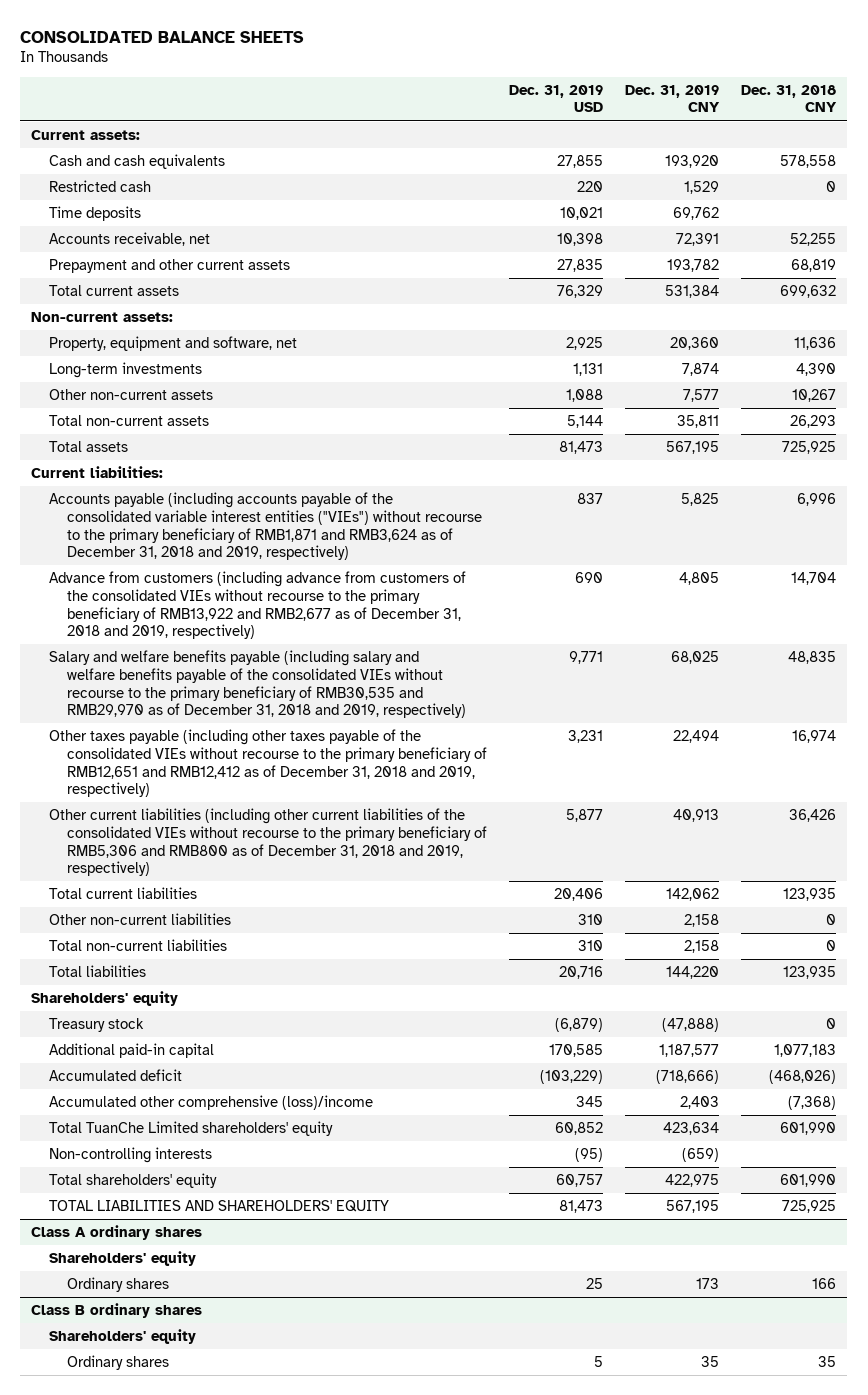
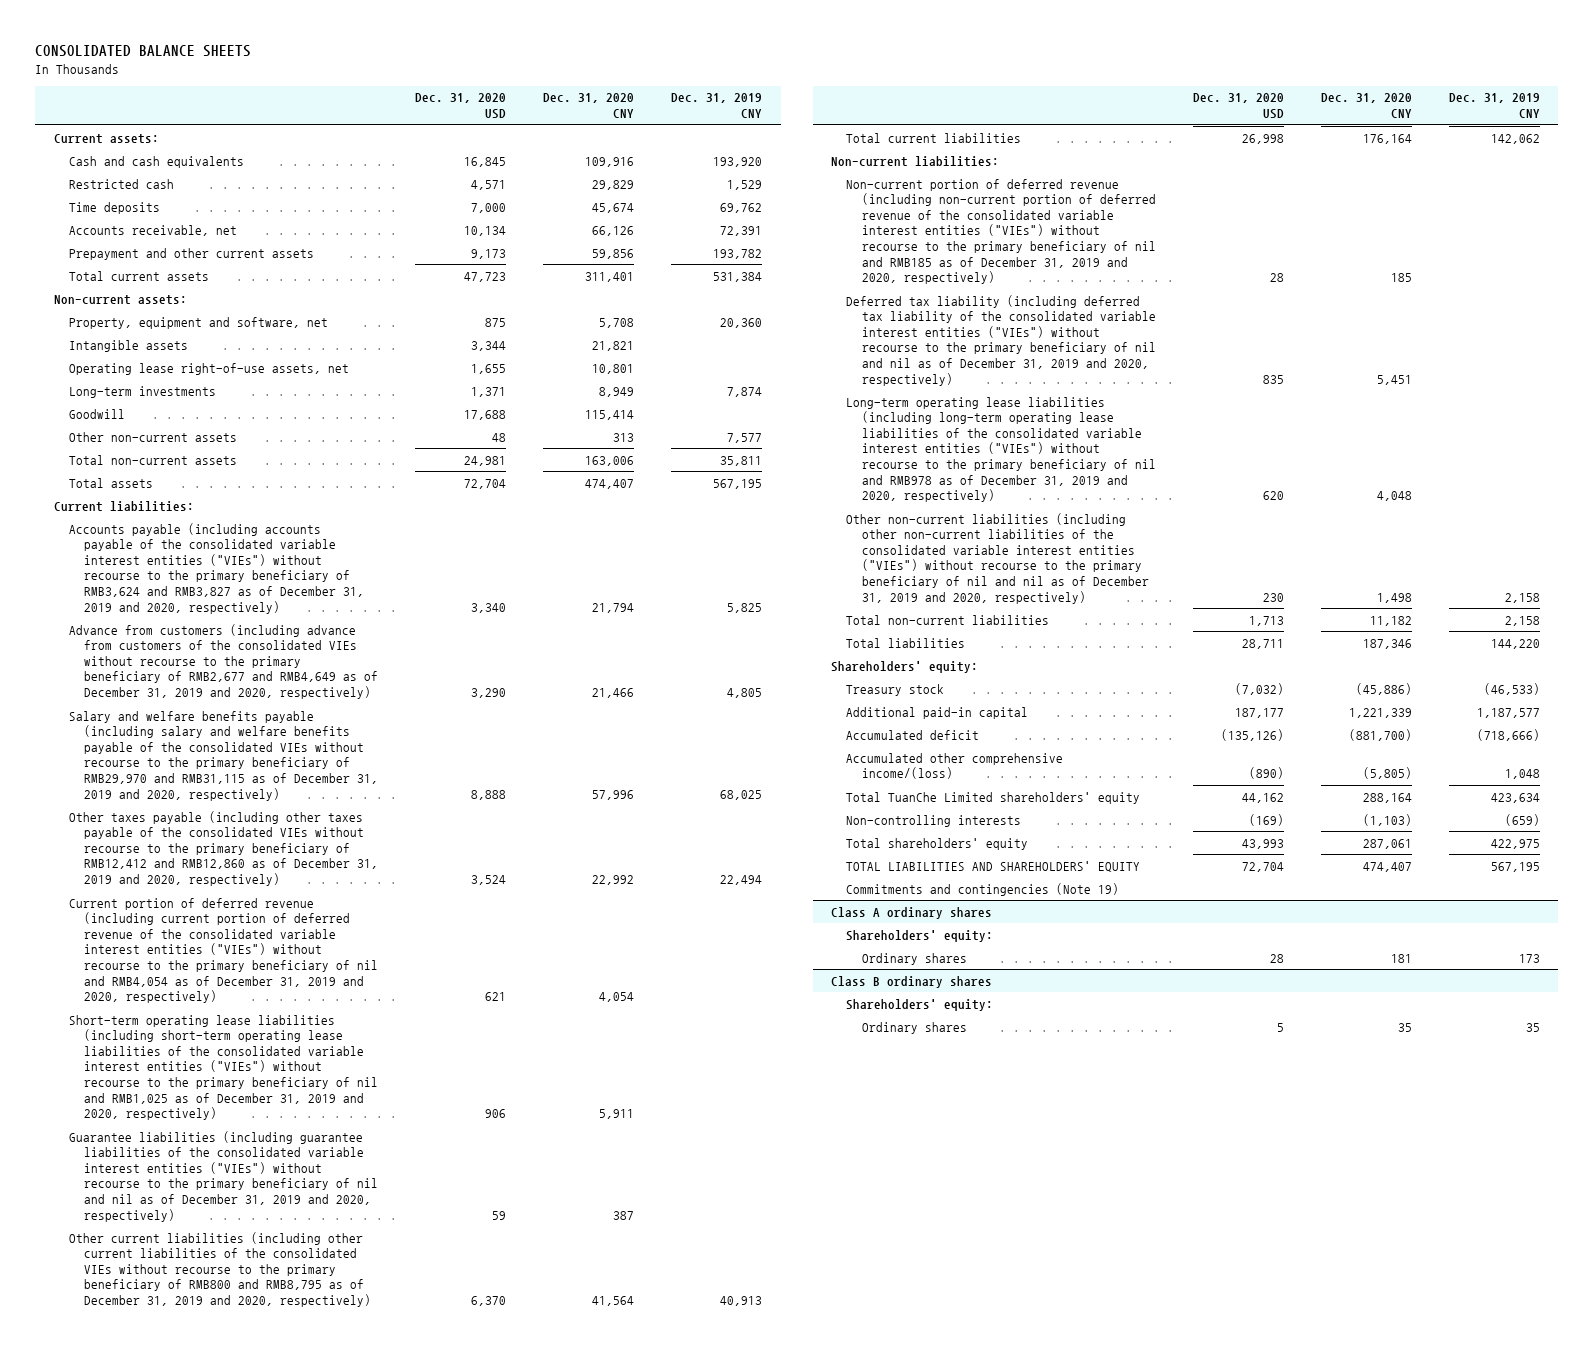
[508,84,603,113] Dec. 31, 2019 USD -> none
[741,84,838,113] Dec. 31, 2018 CNY -> none
none -> [415,93,507,119] Dec. 31, 2020 USD
none -> [543,93,635,118] Dec. 31, 2020 CNY
none -> [68,339,188,352] Intangible assets
none -> [68,362,349,375] Operating lease right-of-use assets, net
none -> [68,408,125,419] Goodwill
[49,491,482,561] Accounts payable (including accounts payable of the consolidated variable interest entities ("VIEs") without recourse to the primary beneficiary of RMB1,871 and RMB3,624 as of December 31, 2018 and 2019, respectively) -> [68,522,365,614] Accounts payable (including accounts payable of the consolidated variable interest entities ("VIEs") without recourse to the primary beneficiary of RMB3,624 and RMB3,827 as of December 31, 2019 and 2020, respectively)
[49,570,467,640] Advance from customers (including advance from customers of the consolidated VIEs without recourse to the primary beneficiary of RMB13,922 and RMB2,677 as of December 31, 2018 and 2019, respectively) -> [68,623,379,700] Advance from customers (including advance from customers of the consolidated VIEs without recourse to the primary beneficiary of RMB2,677 and RMB4,649 as of December 31, 2019 and 2020, respectively)
[49,649,466,719] Salary and welfare benefits payable (including salary and welfare benefits payable of the consolidated VIEs without recourse to the primary beneficiary of RMB30,535 and RMB29,970 as of December 31, 2018 and 2019, respectively) -> [68,710,379,801] Salary and welfare benefits payable (including salary and welfare benefits payable of the consolidated VIEs without recourse to the primary beneficiary of RMB29,970 and RMB31,115 as of December 31, 2019 and 2020, respectively)
[49,728,487,798] Other taxes payable (including other taxes payable of the consolidated VIEs without recourse to the primary beneficiary of RMB12,651 and RMB12,412 as of December 31, 2018 and 2019, respectively) -> [68,810,379,887] Other taxes payable (including other taxes payable of the consolidated VIEs without recourse to the primary beneficiary of RMB12,412 and RMB12,860 as of December 31, 2019 and 2020, respectively)
none -> [68,897,379,1004] Current portion of deferred revenue (including current portion of deferred revenue of the consolidated variable interest entities ("VIEs") without recourse to the primary beneficiary of nil and RMB4,054 as of December 31, 2019 and 2020, respectively)
none -> [68,1014,379,1121] Short-term operating lease liabilities (including short-term operating lease liabilities of the consolidated variable interest entities ("VIEs") without recourse to the primary beneficiary of nil and RMB1,025 as of December 31, 2019 and 2020, respectively)
none -> [68,1130,379,1222] Guarantee liabilities (including guarantee liabilities of the consolidated variable interest entities ("VIEs") without recourse to the primary beneficiary of nil and nil as of December 31, 2019 and 2020, respectively)
[49,807,487,877] Other current liabilities (including other current liabilities of the consolidated VIEs without recourse to the primary beneficiary of RMB5,306 and RMB800 as of December 31, 2018 and 2019, respectively) -> [68,1231,372,1308] Other current liabilities (including other current liabilities of the consolidated VIEs without recourse to the primary beneficiary of RMB800 and RMB8,795 as of December 31, 2019 and 2020, respectively)
none -> [831,155,1000,167] Non-current liabilities:
none -> [846,178,1156,285] Non-current portion of deferred revenue (including non-current portion of deferred revenue of the consolidated variable interest entities ("VIEs") without recourse to the primary beneficiary of nil and RMB185 as of December 31, 2019 and 2020, respectively)
none -> [846,294,1156,386] Deferred tax liability (including deferred tax liability of the consolidated variable interest entities ("VIEs") without recourse to the primary beneficiary of nil and nil as of December 31, 2019 and 2020, respectively)
none -> [846,396,1156,503] Long-term operating lease liabilities (including long-term operating lease liabilities of the consolidated variable interest entities ("VIEs") without recourse to the primary beneficiary of nil and RMB978 as of December 31, 2019 and 2020, respectively)
[49,912,232,925] Other non-current liabilities -> [846,512,1149,604] Other non-current liabilities (including other non-current liabilities of the consolidated variable interest entities ("VIEs") without recourse to the primary beneficiary of nil and nil as of December 31, 2019 and 2020, respectively)
[31,990,179,1006] Shareholders' equity -> [831,660,979,673] Shareholders' equity:
[662,1017,720,1032] (47,888) -> [1483,682,1540,695] (46,533)
[49,1094,374,1110] Accumulated other comprehensive (loss)/income -> [846,752,1064,780] Accumulated other comprehensive income/(loss)
[680,1095,720,1109] 2,403 -> [1504,769,1540,780] 1,048
none -> [846,882,1120,896] Commitments and contingencies (Note 19)
[49,1250,197,1266] Shareholders' equity -> [846,929,994,942] Shareholders' equity:
[49,1328,197,1344] Shareholders' equity -> [846,998,994,1011] Shareholders' equity:

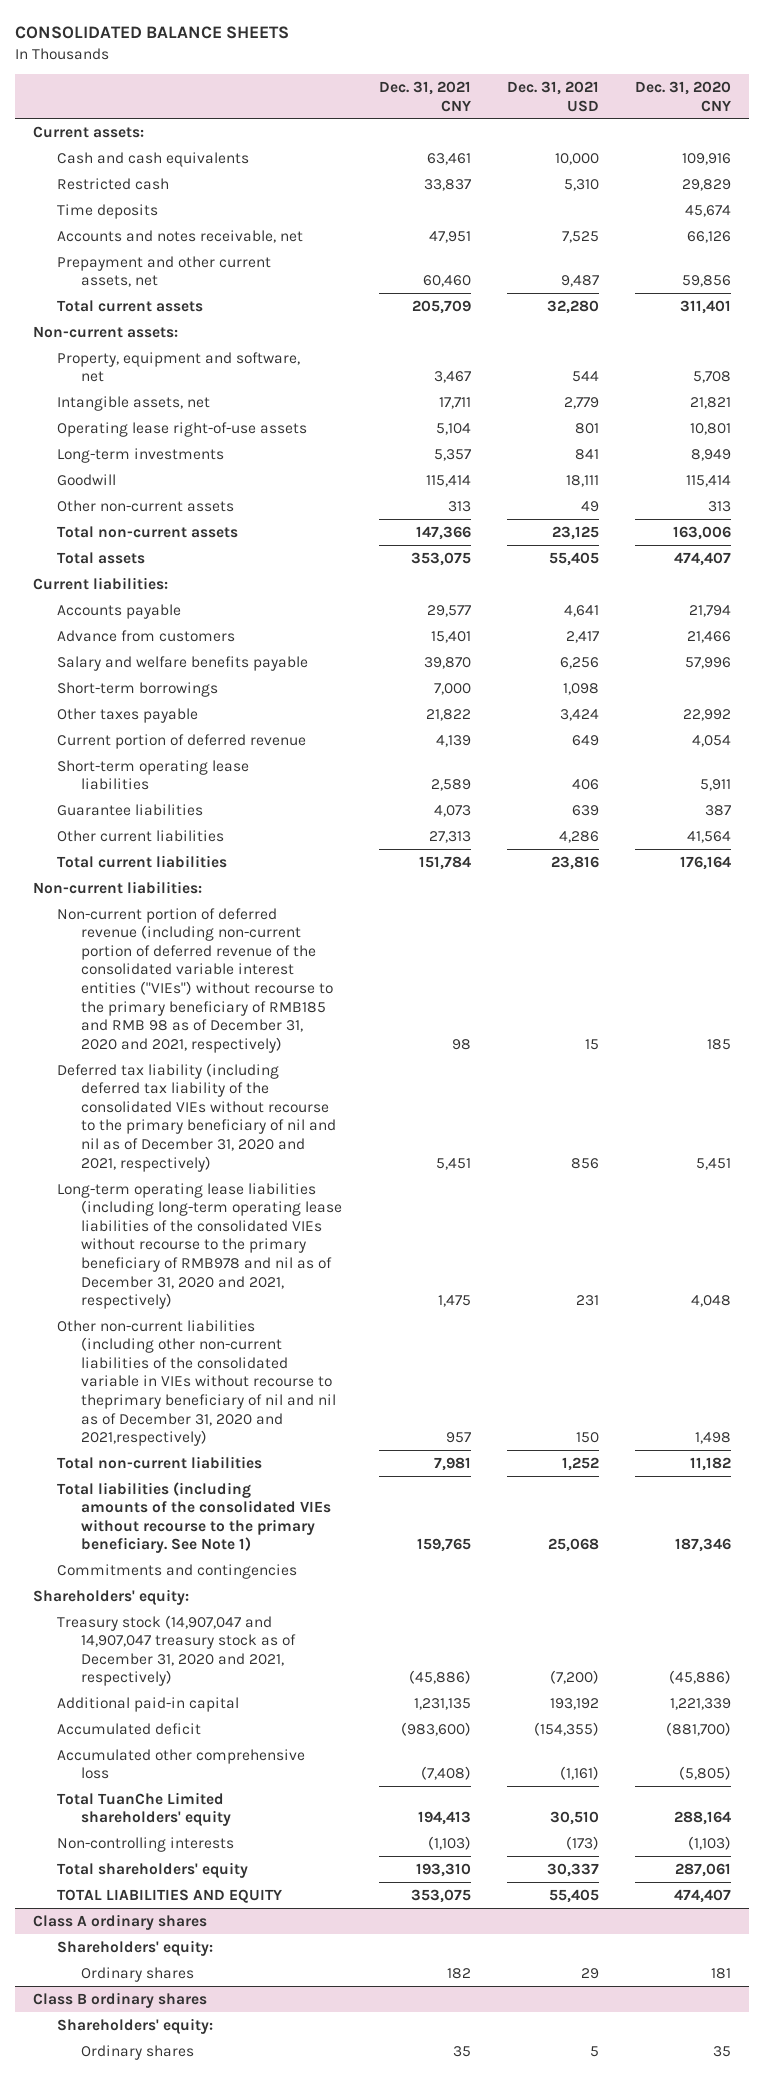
[415,93,507,119] Dec. 31, 2020 USD -> none
[671,93,763,118] Dec. 31, 2019 CNY -> none
none -> [378,80,471,112] Dec. 31, 2021 CNY
none -> [506,80,599,112] Dec. 31, 2021 USD
[68,224,237,236] Accounts receivable, net -> [56,229,303,243] Accounts and notes receivable, net
[68,247,314,260] Prepayment and other current assets -> [56,255,271,288] Prepayment and other current assets, net
[68,339,188,352] Intangible assets -> [56,395,210,411] Intangible assets, net
[68,362,349,375] Operating lease right-of-use assets, net -> [56,421,307,437] Operating lease right-of-use assets
[68,522,365,614] Accounts payable (including accounts payable of the consolidated variable interest entities ("VIEs") without recourse to the primary beneficiary of RMB3,624 and RMB3,827 as of December 31, 2019 and 2020, respectively) -> [56,603,181,619] Accounts payable
[68,623,379,700] Advance from customers (including advance from customers of the consolidated VIEs without recourse to the primary beneficiary of RMB2,677 and RMB4,649 as of December 31, 2019 and 2020, respectively) -> [56,629,235,642] Advance from customers
[68,710,379,801] Salary and welfare benefits payable (including salary and welfare benefits payable of the consolidated VIEs without recourse to the primary beneficiary of RMB29,970 and RMB31,115 as of December 31, 2019 and 2020, respectively) -> [56,655,308,671] Salary and welfare benefits payable
none -> [56,681,218,697] Short-term borrowings
[68,810,379,887] Other taxes payable (including other taxes payable of the consolidated VIEs without recourse to the primary beneficiary of RMB12,412 and RMB12,860 as of December 31, 2019 and 2020, respectively) -> [56,707,198,723] Other taxes payable
[68,897,379,1004] Current portion of deferred revenue (including current portion of deferred revenue of the consolidated variable interest entities ("VIEs") without recourse to the primary beneficiary of nil and RMB4,054 as of December 31, 2019 and 2020, respectively) -> [56,733,306,749] Current portion of deferred revenue
[68,1014,379,1121] Short-term operating lease liabilities (including short-term operating lease liabilities of the consolidated variable interest entities ("VIEs") without recourse to the primary beneficiary of nil and RMB1,025 as of December 31, 2019 and 2020, respectively) -> [56,759,249,791] Short-term operating lease liabilities
[68,1130,379,1222] Guarantee liabilities (including guarantee liabilities of the consolidated variable interest entities ("VIEs") without recourse to the primary beneficiary of nil and nil as of December 31, 2019 and 2020, respectively) -> [56,803,203,816] Guarantee liabilities
[68,1231,372,1308] Other current liabilities (including other current liabilities of the consolidated VIEs without recourse to the primary beneficiary of RMB800 and RMB8,795 as of December 31, 2019 and 2020, respectively) -> [56,829,224,842] Other current liabilities
[846,178,1156,285] Non-current portion of deferred revenue (including non-current portion of deferred revenue of the consolidated variable interest entities ("VIEs") without recourse to the primary beneficiary of nil and RMB185 as of December 31, 2019 and 2020, respectively) -> [56,907,334,1053] Non-current portion of deferred revenue (including non-current portion of deferred revenue of the consolidated variable interest entities ("VIEs") without recourse to the primary beneficiary of RMB185 and RMB 98 as of December 31, 2020 and 2021, respectively)
[846,294,1156,386] Deferred tax liability (including deferred tax liability of the consolidated variable interest entities ("VIEs") without recourse to the primary beneficiary of nil and nil as of December 31, 2019 and 2020, respectively) -> [56,1062,337,1172] Deferred tax liability (including deferred tax liability of the consolidated VIEs without recourse to the primary beneficiary of nil and nil as of December 31, 2020 and 2021, respectively)
[846,396,1156,503] Long-term operating lease liabilities (including long-term operating lease liabilities of the consolidated variable interest entities ("VIEs") without recourse to the primary beneficiary of nil and RMB978 as of December 31, 2019 and 2020, respectively) -> [56,1182,343,1310] Long-term operating lease liabilities (including long-term operating lease liabilities of the consolidated VIEs without recourse to the primary beneficiary of RMB978 and nil as of December 31, 2020 and 2021, respectively)
[846,512,1149,604] Other non-current liabilities (including other non-current liabilities of the consolidated variable interest entities ("VIEs") without recourse to the primary beneficiary of nil and nil as of December 31, 2019 and 2020, respectively) -> [56,1319,337,1447] Other non-current liabilities (including other non-current liabilities of the consolidated variable in VIEs without recourse to theprimary beneficiary of nil and nil as of December 31, 2020 and 2021,respectively)
[846,637,966,648] Total liabilities -> [56,1481,332,1554] Total liabilities (including amounts of the consolidated VIEs without recourse to the primary beneficiary. See Note 1)
none -> [56,1563,297,1579] Commitments and contingencies
[846,683,945,696] Treasury stock -> [56,1614,297,1687] Treasury stock (14,907,047 and 14,907,047 treasury stock as of December 31, 2020 and 2021, respectively)
[846,752,1064,780] Accumulated other comprehensive income/(loss) -> [56,1748,305,1780] Accumulated other comprehensive loss
[846,882,1120,896] Commitments and contingencies (Note 19) -> none
[846,860,1141,872] TOTAL LIABILITIES AND SHAREHOLDERS' EQUITY -> [56,1888,282,1903] TOTAL LIABILITIES AND EQUITY

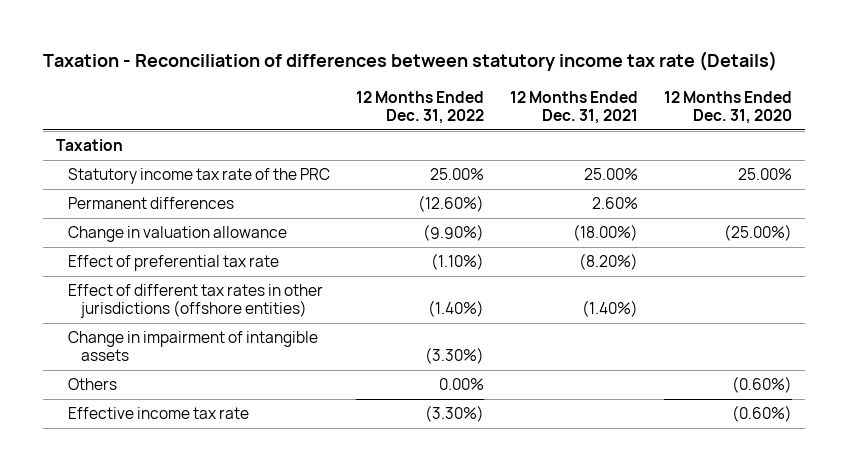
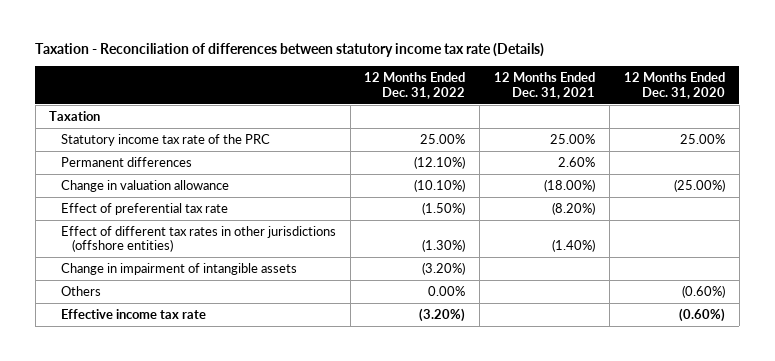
[418,195,485,213] (12.60%) -> [414,155,466,169] (12.10%)
[423,224,485,242] (9.90%) -> [414,178,466,192] (10.10%)
[431,253,485,271] (1.10%) -> [422,201,466,215] (1.50%)
[428,300,485,318] (1.40%) -> [422,239,466,253] (1.30%)
[425,347,485,365] (3.30%) -> [422,261,466,275] (3.20%)
[425,405,485,423] (3.30%) -> [419,307,466,322] (3.20%)

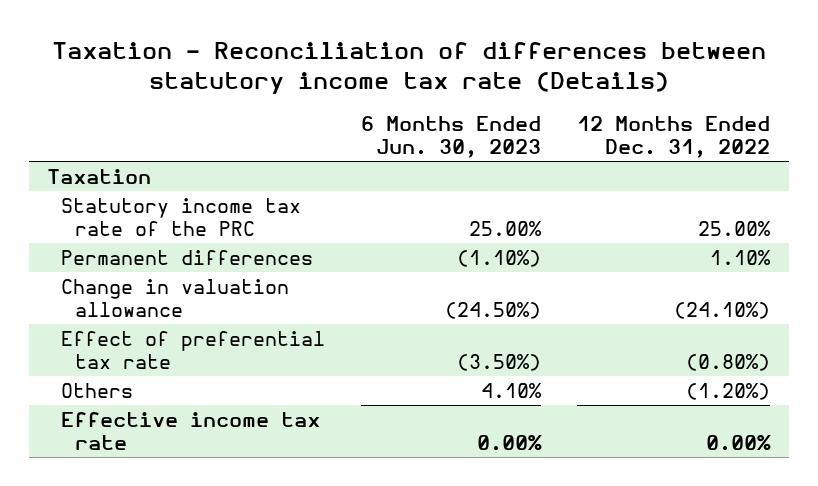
[494,72,596,99] 12 Months Ended Dec. 31, 2021 -> none
[624,72,726,99] 12 Months Ended Dec. 31, 2020 -> none
none -> [361,115,542,159] 6 Months Ended Jun. 30, 2023
[60,225,336,253] Effect of different tax rates in other jurisdictions (offshore entities) -> none
[60,262,297,275] Change in impairment of intangible assets -> none
[414,155,466,169] (12.10%) -> [710,249,772,265] 1.10%
[414,178,466,192] (10.10%) -> [674,302,771,320] (24.10%)
[422,201,466,215] (1.50%) -> [686,354,771,372] (0.80%)
[428,285,466,296] 0.00% -> [686,382,771,400] (1.20%)
[419,307,466,322] (3.20%) -> [706,435,772,452] 0.00%

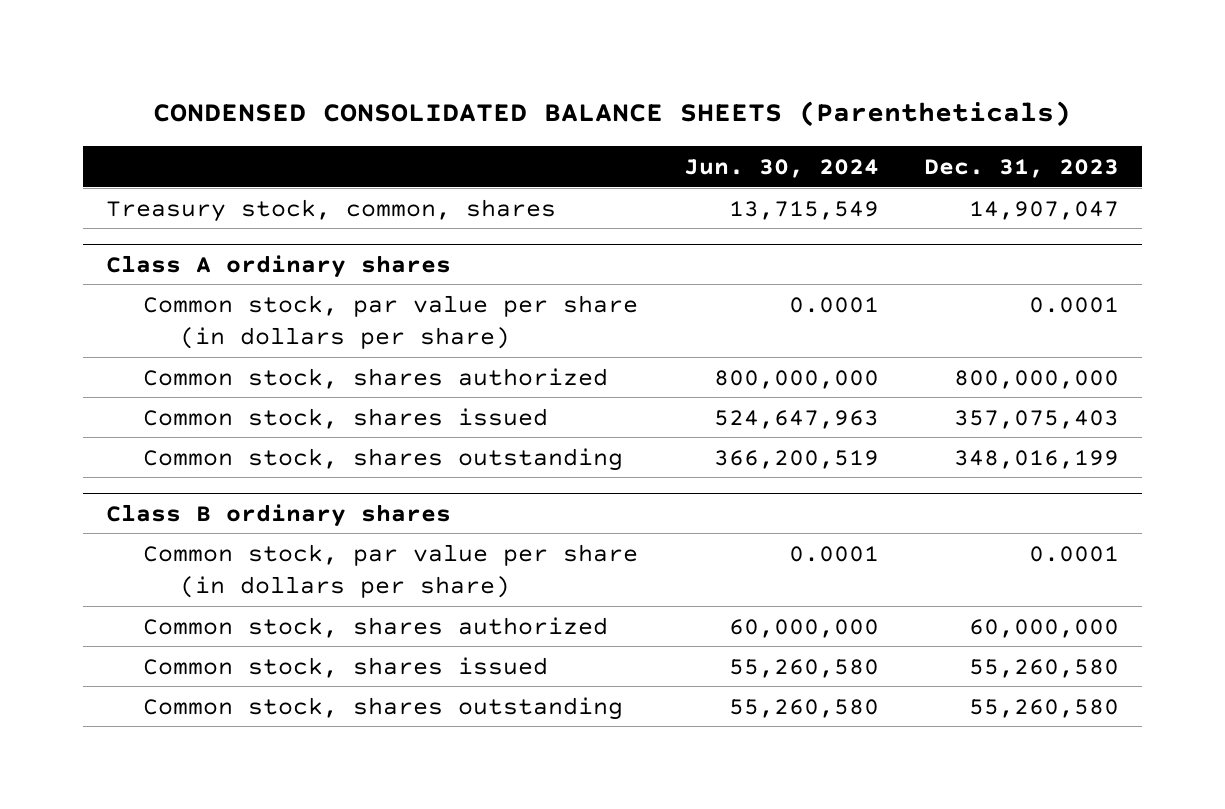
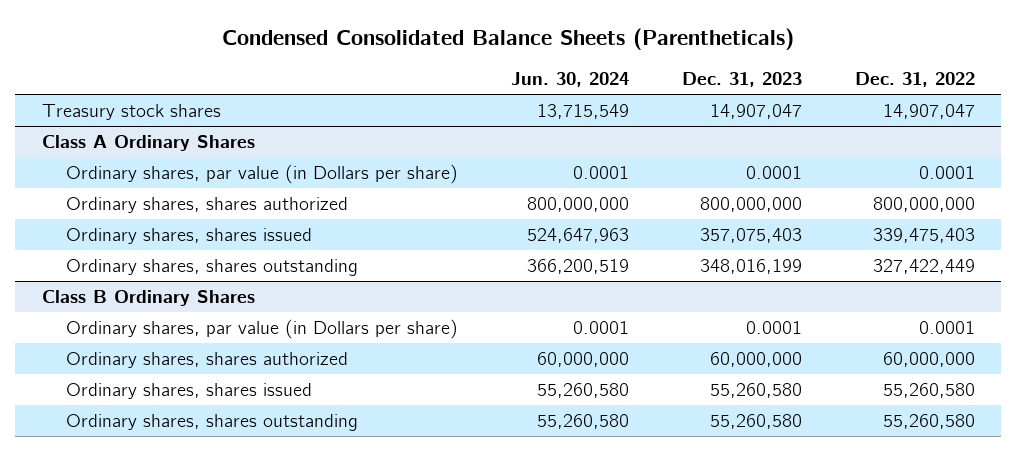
[153,101,1072,128] CONDENSED CONSOLIDATED BALANCE SHEETS (Parentheticals) -> [222,27,795,50] Condensed Consolidated Balance Sheets (Parentheticals)
none -> [854,72,975,88] Dec. 31, 2022
[105,198,556,222] Treasury stock, common, shares -> [41,103,221,120] Treasury stock shares
[105,254,451,278] Class A ordinary shares -> [41,134,255,151] Class A Ordinary Shares
[142,294,638,349] Common stock, par value per share (in dollars per share) -> [65,163,458,184] Ordinary shares, par value (in Dollars per share)
[142,367,608,389] Common stock, shares authorized -> [65,196,348,213] Ordinary shares, shares authorized
[142,407,548,429] Common stock, shares issued -> [65,227,312,244] Ordinary shares, shares issued
[142,447,623,471] Common stock, shares outstanding -> [65,258,358,276] Ordinary shares, shares outstanding
[105,503,451,527] Class B ordinary shares -> [41,289,255,306] Class B Ordinary Shares
[142,543,638,598] Common stock, par value per share (in dollars per share) -> [65,318,458,339] Ordinary shares, par value (in Dollars per share)
[142,616,608,638] Common stock, shares authorized -> [65,351,348,368] Ordinary shares, shares authorized
[142,656,548,678] Common stock, shares issued -> [65,382,312,399] Ordinary shares, shares issued
[142,696,623,720] Common stock, shares outstanding -> [65,413,358,431] Ordinary shares, shares outstanding

